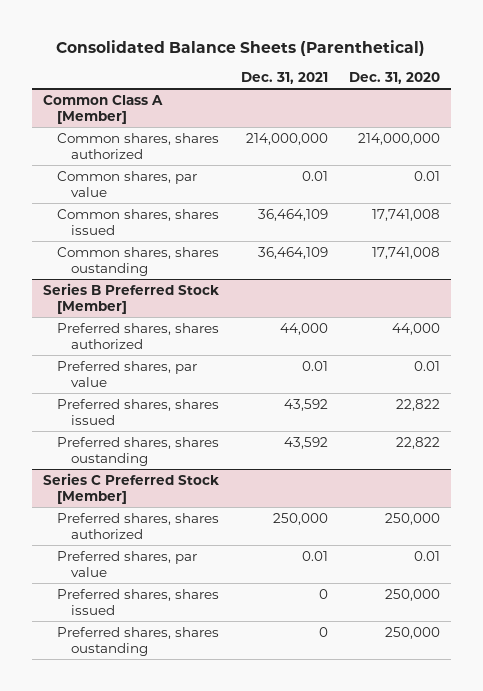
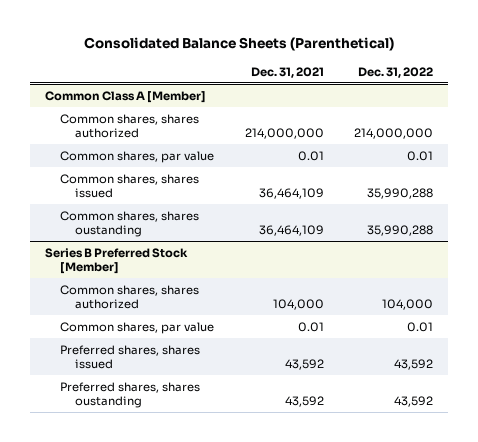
[349,72,441,85] Dec. 31, 2020 -> none
none -> [357,66,433,78] Dec. 31, 2022
[56,322,219,349] Preferred shares, shares authorized -> [60,284,200,310] Common shares, shares authorized
[279,322,328,335] 44,000 -> [272,299,324,311] 104,000
[56,360,197,387] Preferred shares, par value -> [60,321,215,334] Common shares, par value
[42,472,219,504] Series C Preferred Stock [Member] -> none
[56,512,219,539] Preferred shares, shares authorized -> none
[56,550,197,577] Preferred shares, par value -> none
[56,588,219,615] Preferred shares, shares issued -> none
[56,626,219,656] Preferred shares, shares oustanding -> none

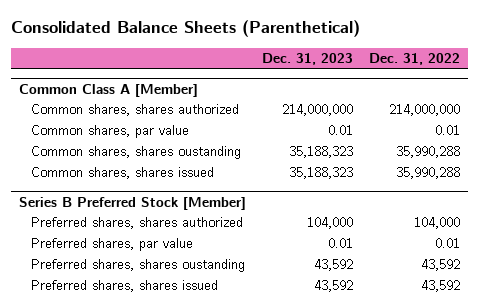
[250,66,324,78] Dec. 31, 2021 -> none
none -> [261,53,353,66] Dec. 31, 2023
[60,173,200,199] Common shares, shares issued -> [30,167,214,180] Common shares, shares issued
[60,284,200,310] Common shares, shares authorized -> [30,217,243,230] Preferred shares, shares authorized
[60,321,215,334] Common shares, par value -> [30,238,193,252] Preferred shares, par value
[60,344,201,370] Preferred shares, shares issued -> [30,280,218,293] Preferred shares, shares issued

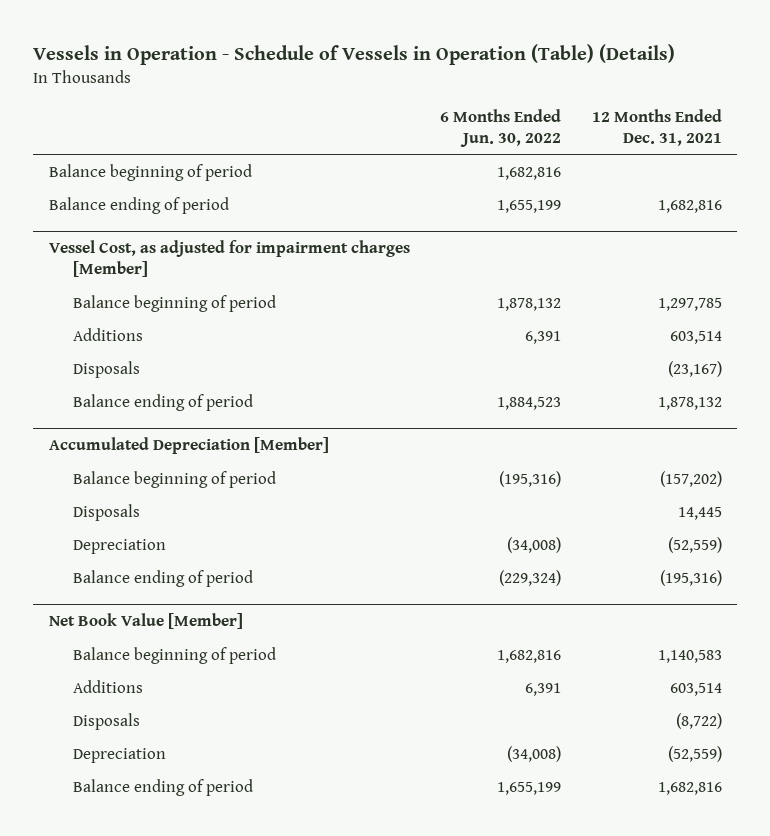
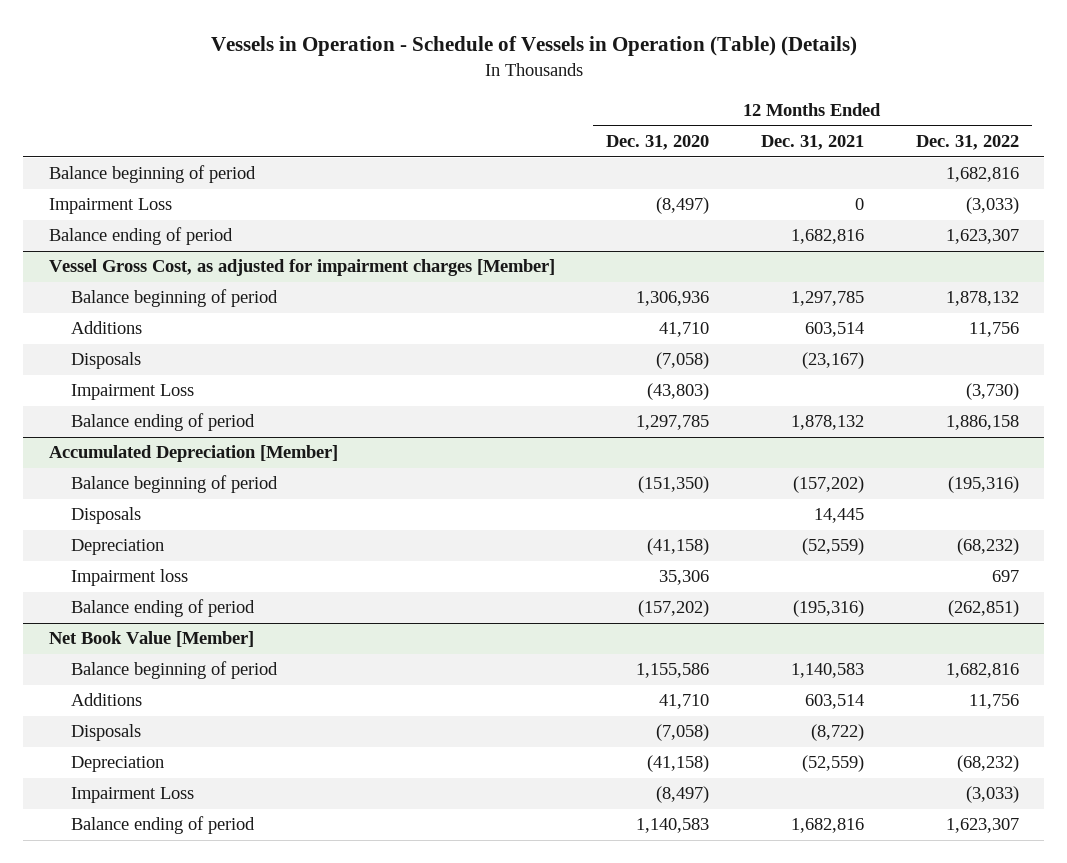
[440,108,562,147] 6 Months Ended Jun. 30, 2022 -> none
none -> [606,135,710,151] Dec. 31, 2020
none -> [915,135,1019,151] Dec. 31, 2022
none -> [48,198,172,215] Impairment Loss
[48,240,410,278] Vessel Cost, as adjusted for impairment charges [Member] -> [48,259,555,277] Vessel Gross Cost, as adjusted for impairment charges [Member]
none -> [70,384,194,401] Impairment Loss
none -> [70,569,188,587] Impairment loss
none -> [70,787,194,804] Impairment Loss

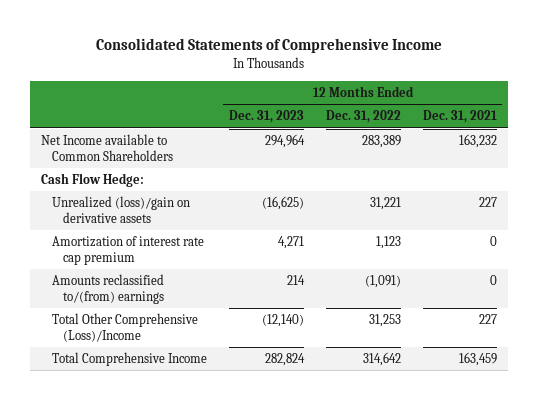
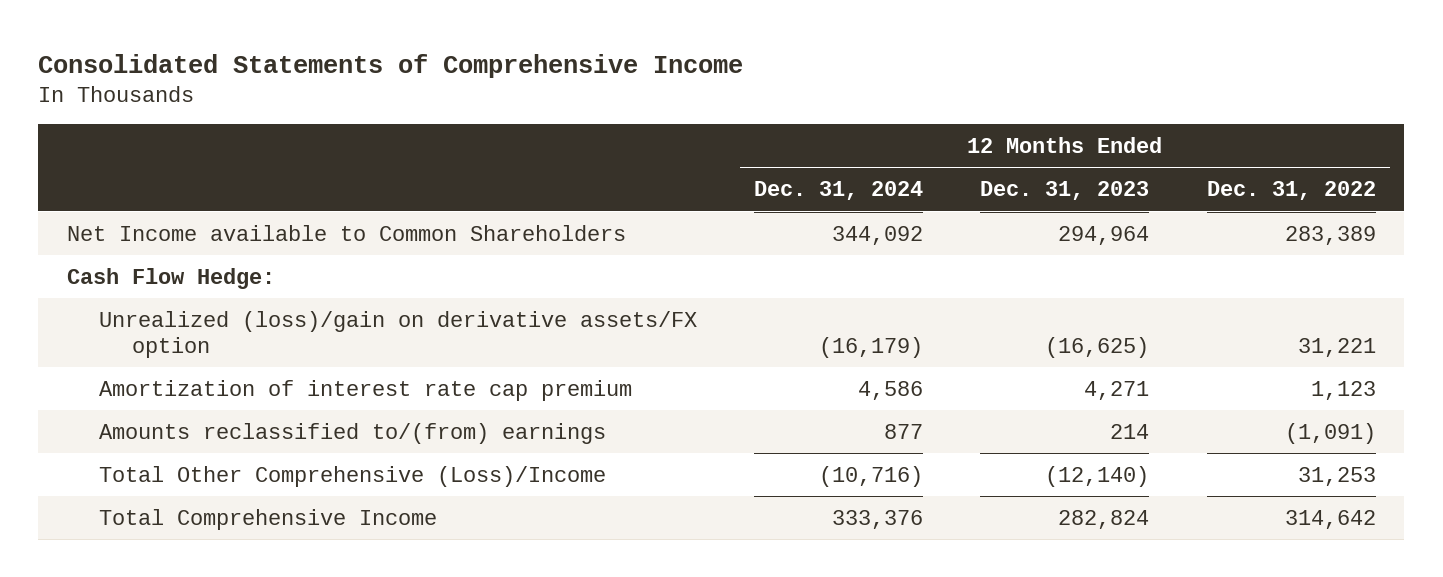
[422,110,497,124] Dec. 31, 2021 -> none
none -> [754,181,924,201] Dec. 31, 2024
[51,196,190,224] Unrealized (loss)/gain on derivative assets -> [99,310,698,358] Unrealized (loss)/gain on derivative assets/FX option

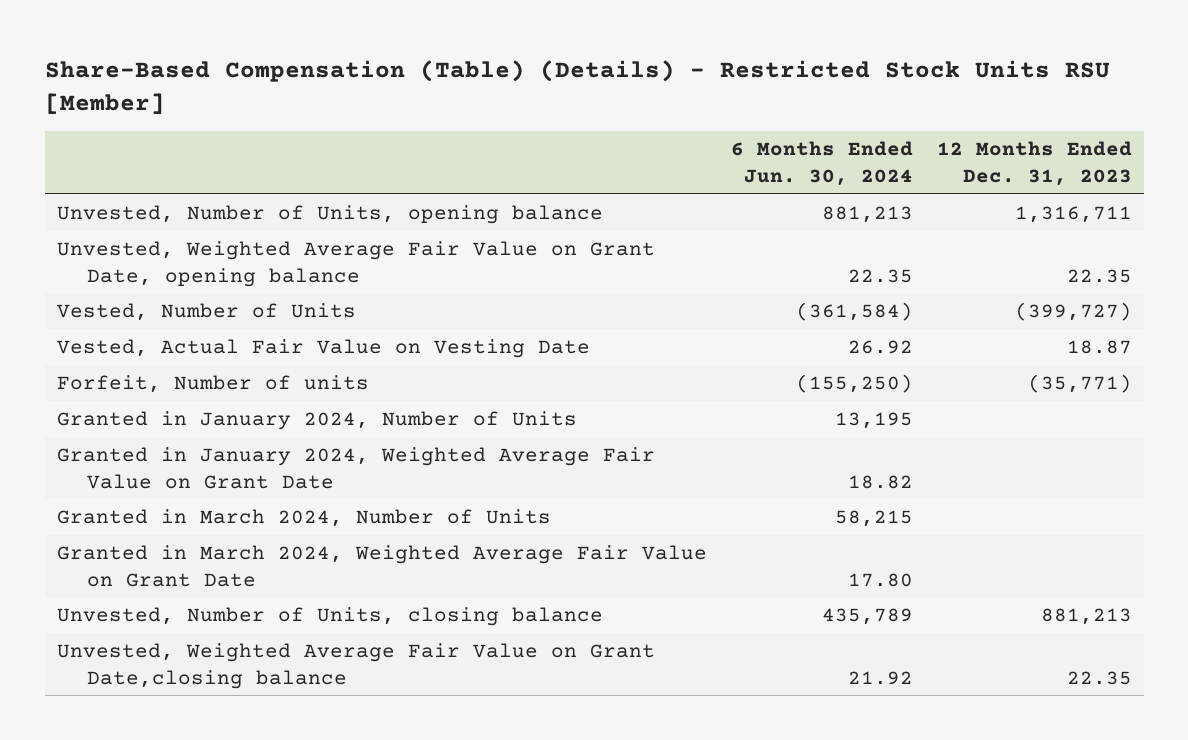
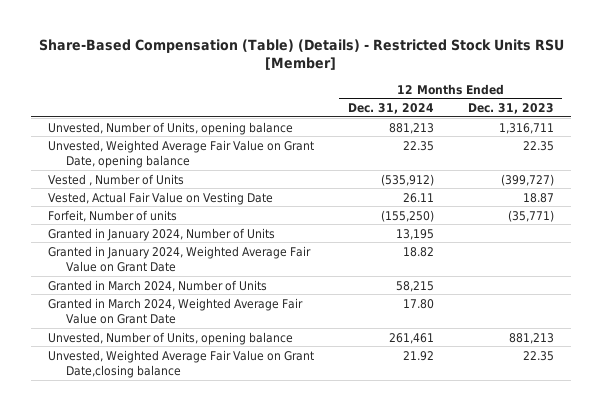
[730,141,913,187] 6 Months Ended Jun. 30, 2024 -> none
none -> [347,103,434,115] Dec. 31, 2024
[56,302,356,321] Vested, Number of Units -> [47,173,184,186] Vested , Number of Units
[56,606,603,626] Unvested, Number of Units, closing balance -> [47,331,293,345] Unvested, Number of Units, opening balance

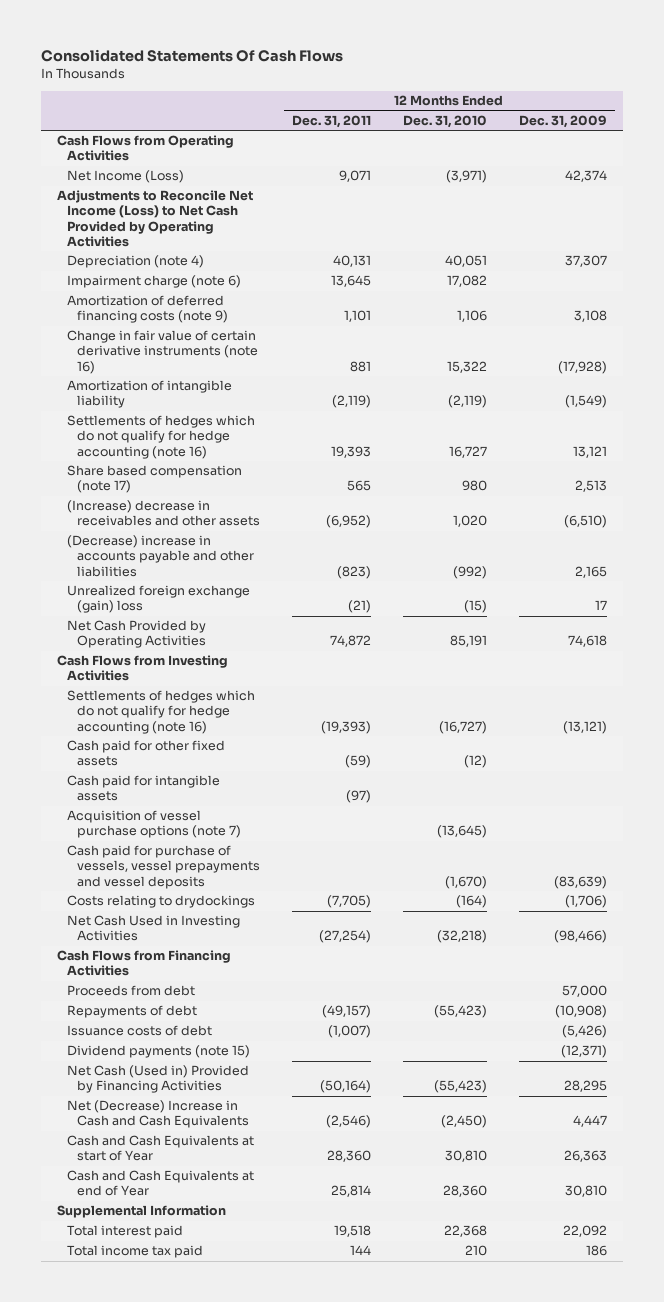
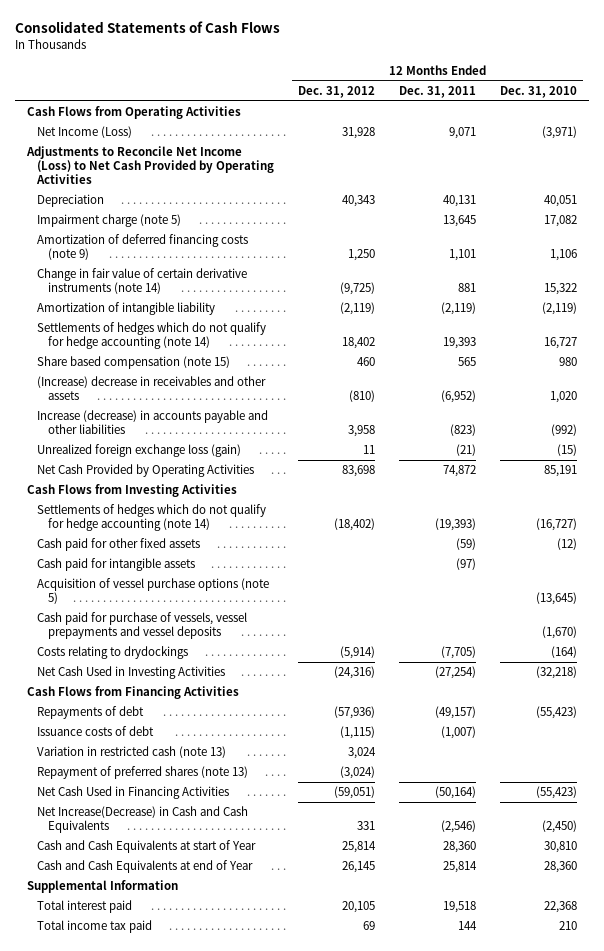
[41,49,344,63] Consolidated Statements Of Cash Flows -> [15,21,281,34] Consolidated Statements of Cash Flows
[518,114,607,128] Dec. 31, 2009 -> none
none -> [298,86,376,99] Dec. 31, 2012
[66,255,204,269] Depreciation (note 4) -> [37,194,105,208] Depreciation
[66,275,241,289] Impairment charge (note 6) -> [37,214,182,228] Impairment charge (note 5)
[66,330,258,374] Change in fair value of certain derivative instruments (note 16) -> [37,268,248,295] Change in fair value of certain derivative instruments (note 14)
[66,415,255,459] Settlements of hedges which do not qualify for hedge accounting (note 16) -> [37,322,267,350] Settlements of hedges which do not qualify for hedge accounting (note 14)
[66,465,242,494] Share based compensation (note 17) -> [37,356,231,370] Share based compensation (note 15)
[66,535,254,577] (Decrease) increase in accounts payable and other liabilities -> [37,410,269,435] Increase (decrease) in accounts payable and other liabilities
[66,585,250,614] Unrealized foreign exchange (gain) loss -> [37,444,242,458] Unrealized foreign exchange loss (gain)
[66,690,255,734] Settlements of hedges which do not qualify for hedge accounting (note 16) -> [37,504,267,532] Settlements of hedges which do not qualify for hedge accounting (note 14)
[66,810,241,839] Acquisition of vessel purchase options (note 7) -> [37,578,270,605] Acquisition of vessel purchase options (note 5)
[66,985,195,997] Proceeds from debt -> none
[66,1045,250,1059] Dividend payments (note 15) -> none
none -> [37,746,227,759] Variation in restricted cash (note 13)
none -> [37,766,249,780] Repayment of preferred shares (note 13)
[66,1065,249,1094] Net Cash (Used in) Provided by Financing Activities -> [37,786,230,800] Net Cash Used in Financing Activities
[66,1100,249,1129] Net (Decrease) Increase in Cash and Cash Equivalents -> [37,806,249,834] Net Increase(Decrease) in Cash and Cash Equivalents

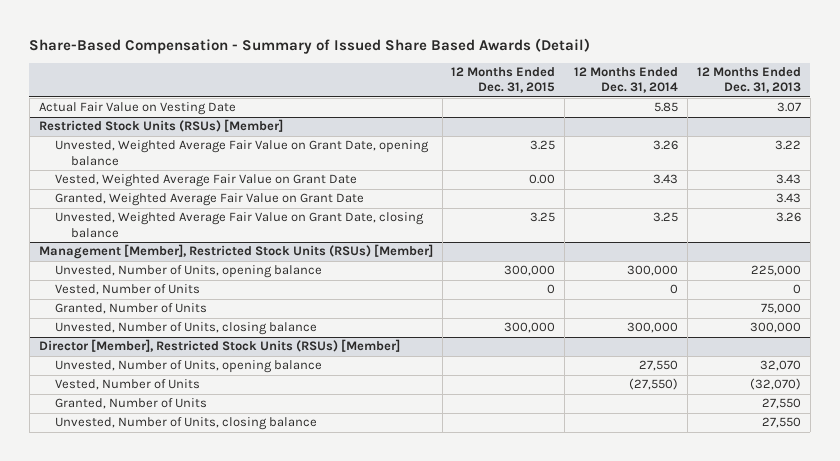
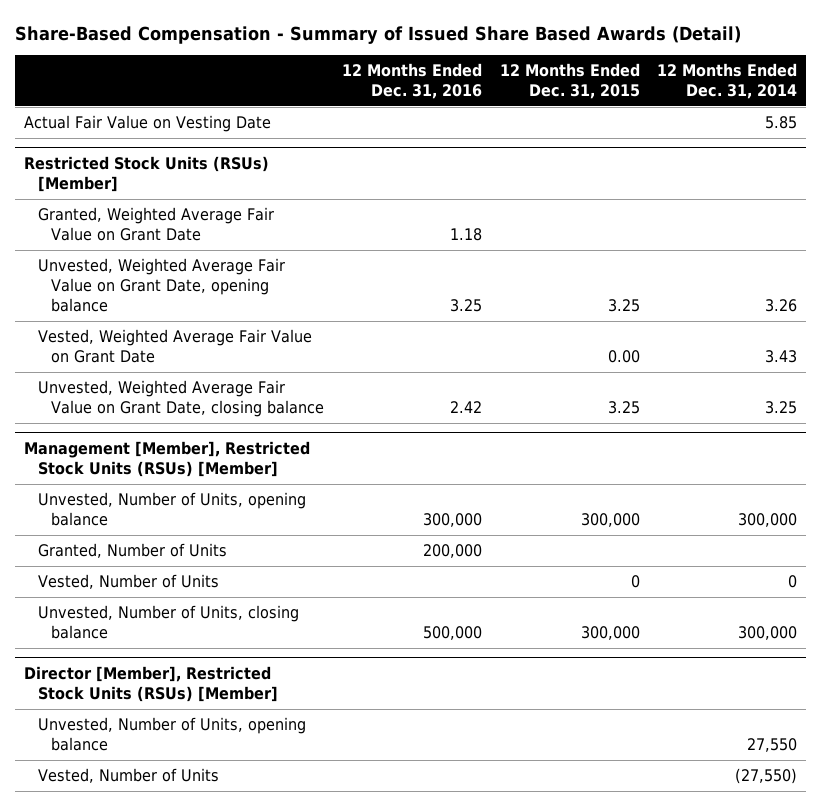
[696,67,801,94] 12 Months Ended Dec. 31, 2013 -> none
none -> [341,63,482,100] 12 Months Ended Dec. 31, 2016
[54,193,364,207] Granted, Weighted Average Fair Value on Grant Date -> [37,207,274,241] Granted, Weighted Average Fair Value on Grant Date
[54,284,200,296] Vested, Number of Units -> [37,574,219,590] Vested, Number of Units
[54,398,207,410] Granted, Number of Units -> none
[54,417,317,431] Unvested, Number of Units, closing balance -> none

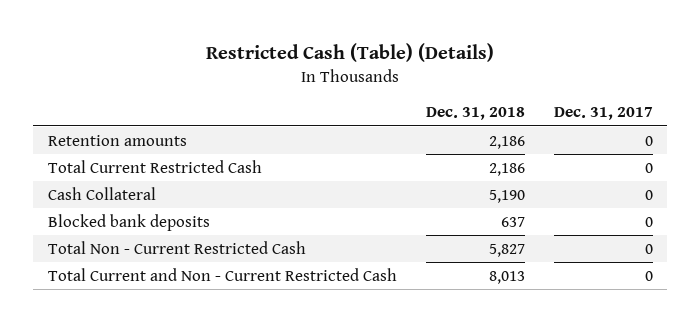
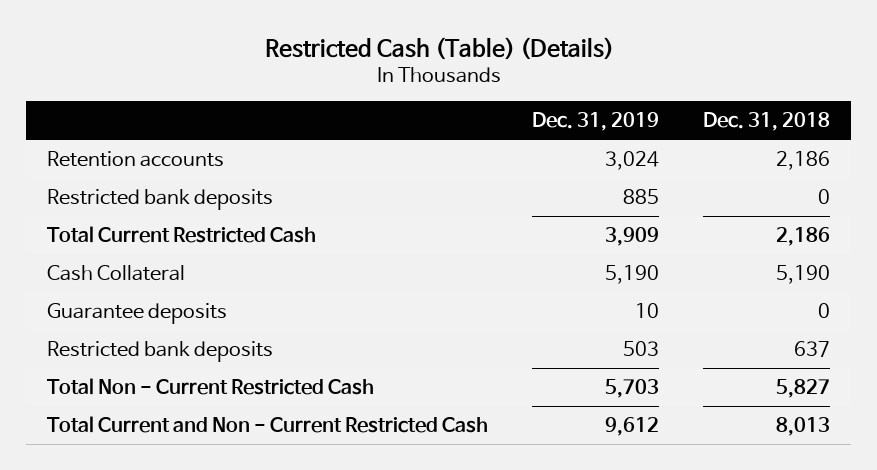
[553,107,653,121] Dec. 31, 2017 -> none
none -> [532,112,660,132] Dec. 31, 2019
[47,134,187,146] Retention amounts -> [47,150,225,167] Retention accounts
none -> [47,188,274,210] Restricted bank deposits
none -> [47,302,228,324] Guarantee deposits
[47,213,210,231] Blocked bank deposits -> [47,340,274,362] Restricted bank deposits

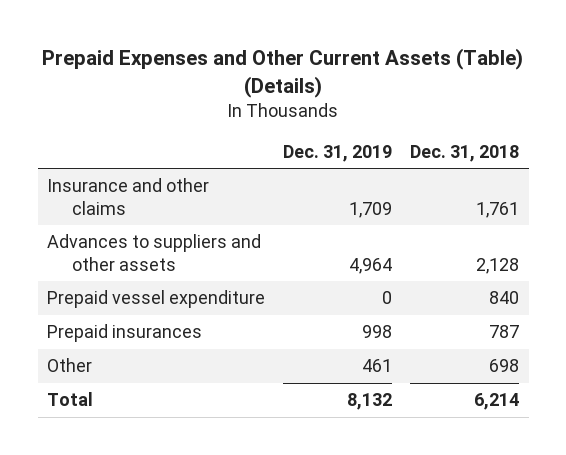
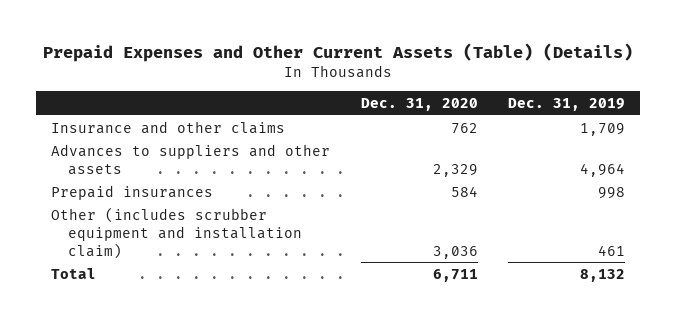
[410,144,520,162] Dec. 31, 2018 -> none
none -> [360,97,478,111] Dec. 31, 2020
[46,290,265,309] Prepaid vessel expenditure -> none
[46,358,92,373] Other -> [51,206,303,259] Other (includes scrubber equipment and installation claim)

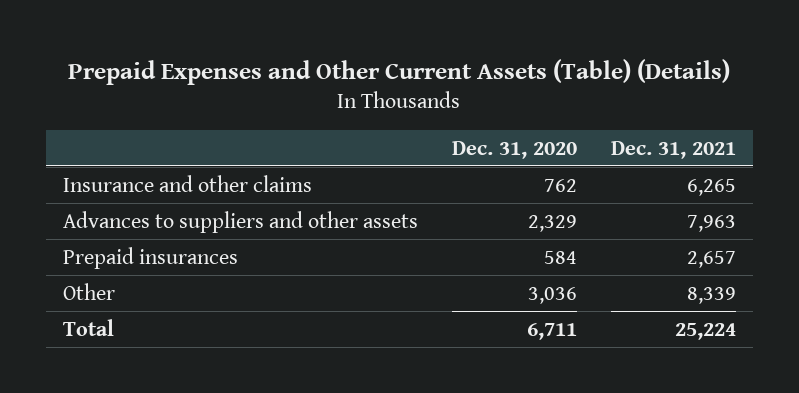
[507,97,625,111] Dec. 31, 2019 -> none
none -> [610,140,736,159] Dec. 31, 2021
[51,206,303,259] Other (includes scrubber equipment and installation claim) -> [62,282,115,300] Other

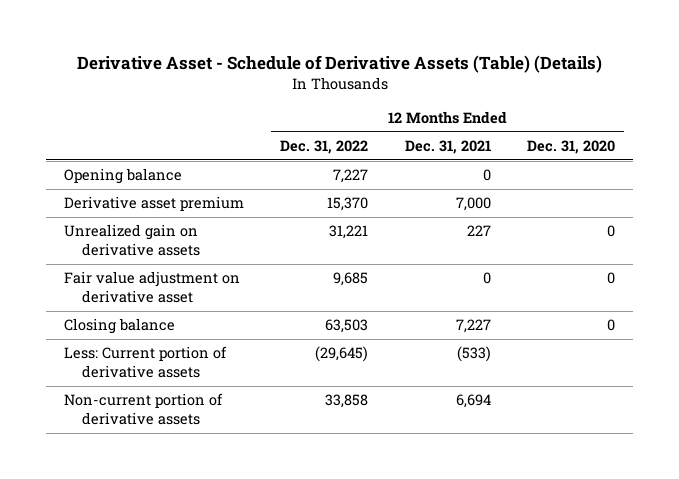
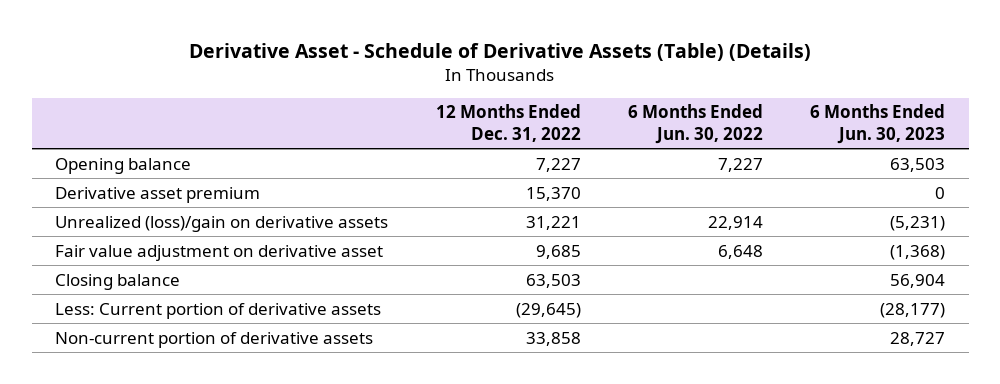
[404,139,491,154] Dec. 31, 2021 -> none
[526,139,615,154] Dec. 31, 2020 -> none
none -> [627,104,763,144] 6 Months Ended Jun. 30, 2022
none -> [809,104,945,144] 6 Months Ended Jun. 30, 2023
[64,224,201,257] Unrealized gain on derivative assets -> [55,215,389,232] Unrealized (loss)/gain on derivative assets

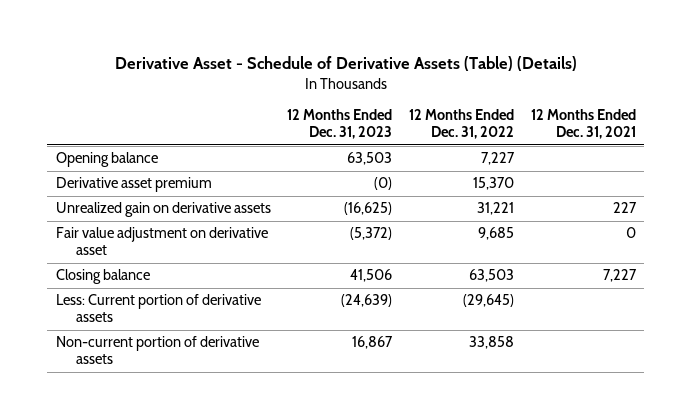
[627,104,763,144] 6 Months Ended Jun. 30, 2022 -> none
[809,104,945,144] 6 Months Ended Jun. 30, 2023 -> none
none -> [287,109,393,140] 12 Months Ended Dec. 31, 2023
none -> [530,109,636,140] 12 Months Ended Dec. 31, 2021
[55,215,389,232] Unrealized (loss)/gain on derivative assets -> [55,202,271,218] Unrealized gain on derivative assets

